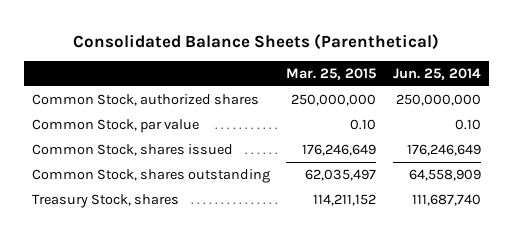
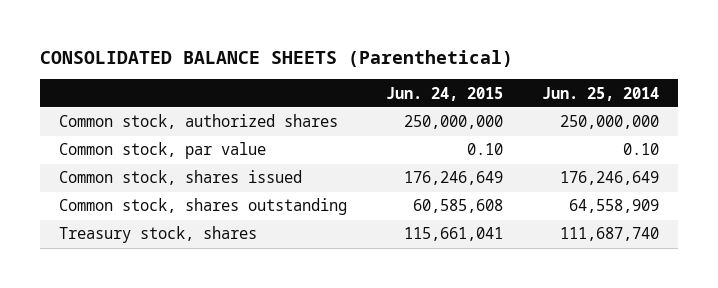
[73,33,440,50] Consolidated Balance Sheets (Parenthetical) -> [39,49,513,67] CONSOLIDATED BALANCE SHEETS (Parenthetical)
[286,68,377,81] Mar. 25, 2015 -> none
none -> [385,86,503,101] Jun. 24, 2015
[31,93,259,106] Common Stock, authorized shares -> [58,114,338,130] Common stock, authorized shares
[31,118,199,133] Common Stock, par value -> [58,142,266,160] Common stock, par value
[31,143,233,156] Common Stock, shares issued -> [58,170,302,186] Common stock, shares issued
[31,168,270,183] Common Stock, shares outstanding -> [58,198,347,216] Common stock, shares outstanding
[31,193,179,208] Treasury Stock, shares -> [58,226,257,244] Treasury stock, shares

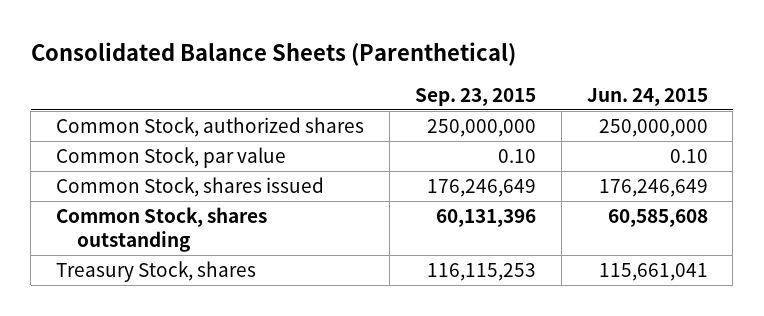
[39,49,513,67] CONSOLIDATED BALANCE SHEETS (Parenthetical) -> [30,41,516,66] Consolidated Balance Sheets (Parenthetical)
[541,86,659,101] Jun. 25, 2014 -> none
none -> [414,87,536,106] Sep. 23, 2015
[58,114,338,130] Common stock, authorized shares -> [56,117,365,138] Common Stock, authorized shares
[58,142,266,160] Common stock, par value -> [56,147,287,169] Common Stock, par value
[58,170,302,186] Common stock, shares issued -> [56,177,325,198] Common Stock, shares issued
[58,198,347,216] Common stock, shares outstanding -> [56,207,268,253] Common Stock, shares outstanding
[58,226,257,244] Treasury stock, shares -> [56,261,257,283] Treasury Stock, shares

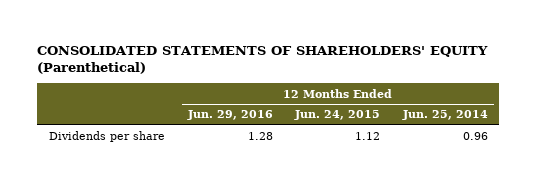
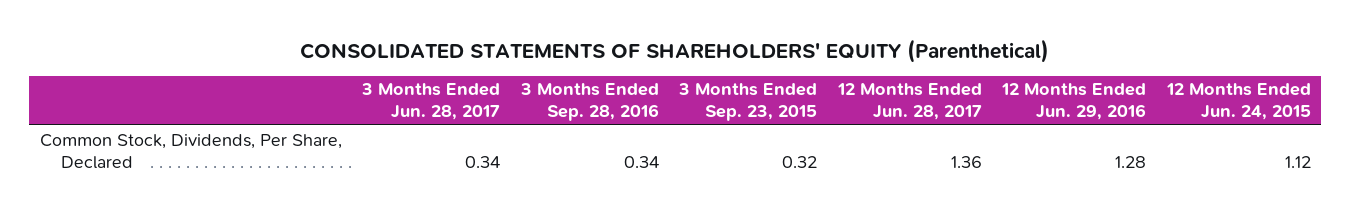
[402,110,489,121] Jun. 25, 2014 -> none
none -> [361,83,501,121] 3 Months Ended Jun. 28, 2017
none -> [519,83,659,122] 3 Months Ended Sep. 28, 2016
none -> [678,83,818,122] 3 Months Ended Sep. 23, 2015
none -> [836,83,982,121] 12 Months Ended Jun. 28, 2017
[48,131,165,143] Dividends per share -> [39,133,342,169] Common Stock, Dividends, Per Share, Declared

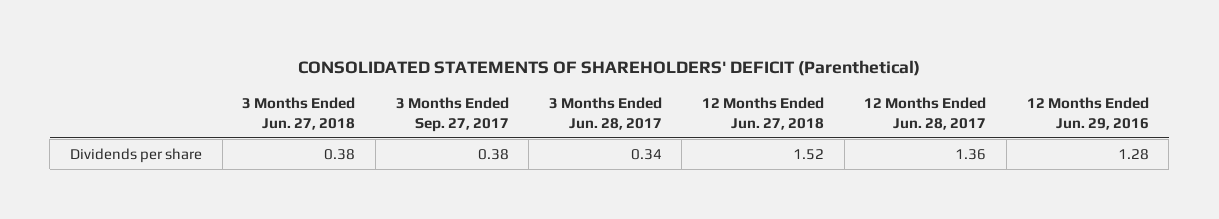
[300,38,1050,63] CONSOLIDATED STATEMENTS OF SHAREHOLDERS' EQUITY (Parenthetical) -> [298,60,921,77] CONSOLIDATED STATEMENTS OF SHAREHOLDERS' DEFICIT (Parenthetical)
[519,83,659,122] 3 Months Ended Sep. 28, 2016 -> none
[678,83,818,122] 3 Months Ended Sep. 23, 2015 -> none
[1165,83,1311,121] 12 Months Ended Jun. 24, 2015 -> none
none -> [242,97,356,130] 3 Months Ended Jun. 27, 2018
none -> [395,97,509,132] 3 Months Ended Sep. 27, 2017
none -> [702,97,825,130] 12 Months Ended Jun. 27, 2018
[39,133,342,169] Common Stock, Dividends, Per Share, Declared -> [70,148,203,164] Dividends per share

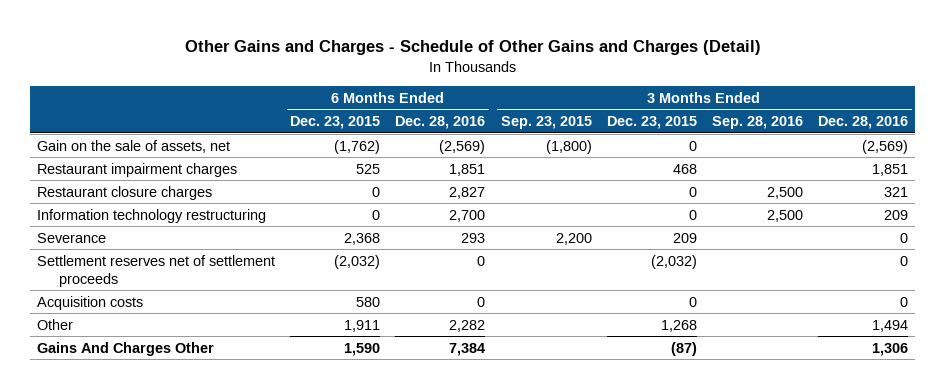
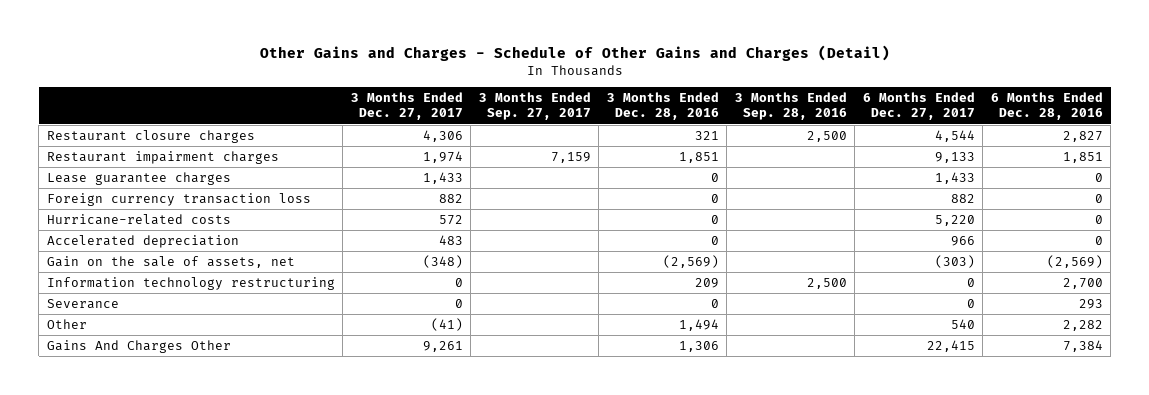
[290,116,381,130] Dec. 23, 2015 -> none
[500,116,592,130] Sep. 23, 2015 -> none
[606,116,697,130] Dec. 23, 2015 -> none
none -> [350,91,463,121] 3 Months Ended Dec. 27, 2017
none -> [478,91,591,121] 3 Months Ended Sep. 27, 2017
none -> [862,91,975,121] 6 Months Ended Dec. 27, 2017
[37,162,238,177] Restaurant impairment charges -> [46,150,279,164] Restaurant impairment charges
none -> [46,171,231,185] Lease guarantee charges
none -> [46,192,311,206] Foreign currency transaction loss
none -> [46,213,231,225] Hurricane-related costs
none -> [46,234,239,248] Accelerated depreciation
[37,139,231,153] Gain on the sale of assets, net -> [46,255,295,268] Gain on the sale of assets, net
[37,254,276,287] Settlement reserves net of settlement proceeds -> none
[37,295,144,310] Acquisition costs -> none

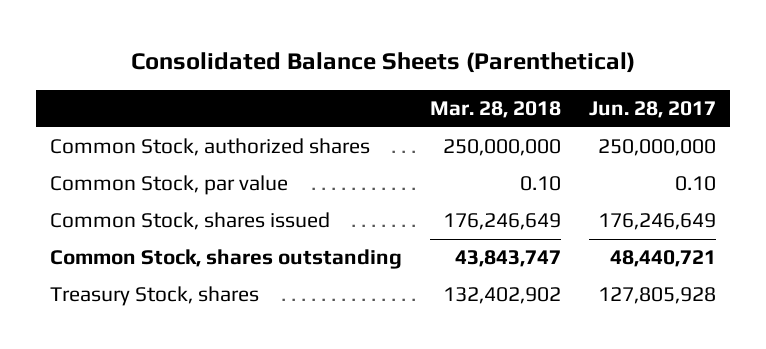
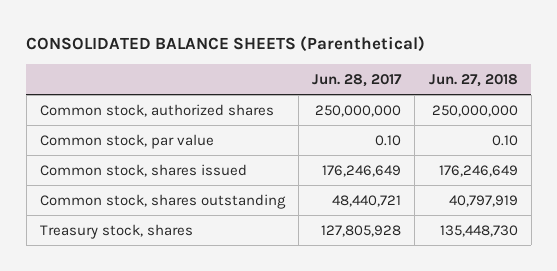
[130,51,635,73] Consolidated Balance Sheets (Parenthetical) -> [26,36,426,53] CONSOLIDATED BALANCE SHEETS (Parenthetical)
[429,101,561,119] Mar. 28, 2018 -> none
none -> [428,73,518,87] Jun. 27, 2018
[49,138,370,157] Common Stock, authorized shares -> [39,103,274,117] Common stock, authorized shares
[49,175,288,196] Common Stock, par value -> [39,133,214,149] Common stock, par value
[49,212,330,231] Common Stock, shares issued -> [39,163,247,177] Common stock, shares issued
[49,249,402,270] Common Stock, shares outstanding -> [39,193,286,209] Common stock, shares outstanding
[49,286,259,307] Treasury Stock, shares -> [39,223,193,239] Treasury stock, shares

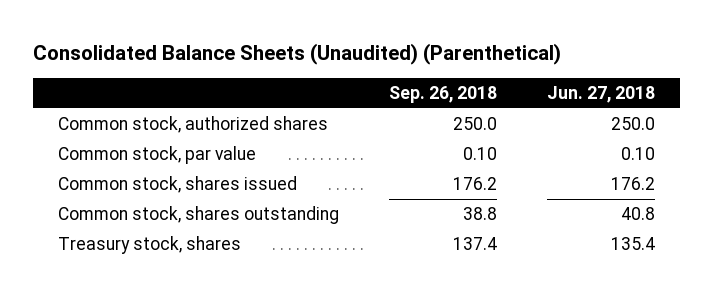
[26,36,426,53] CONSOLIDATED BALANCE SHEETS (Parenthetical) -> [33,43,562,66] Consolidated Balance Sheets (Unaudited) (Parenthetical)
[312,73,403,87] Jun. 28, 2017 -> none
none -> [388,86,497,104] Sep. 26, 2018
[431,104,518,117] 250,000,000 -> [610,117,655,131] 250.0
[438,164,518,177] 176,246,649 -> [610,177,655,191] 176.2
[448,194,518,207] 40,797,919 -> [620,207,655,221] 40.8
[439,224,518,237] 135,448,730 -> [610,237,655,251] 135.4

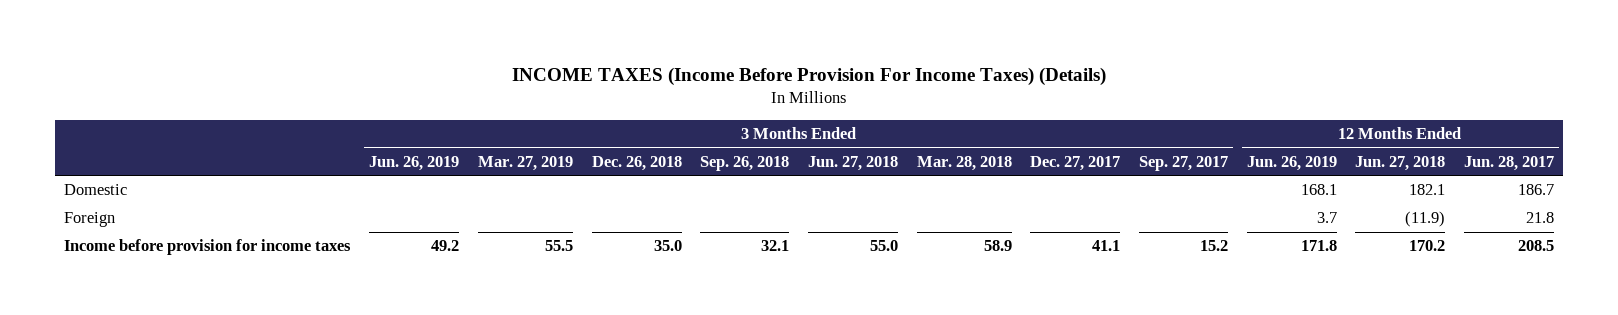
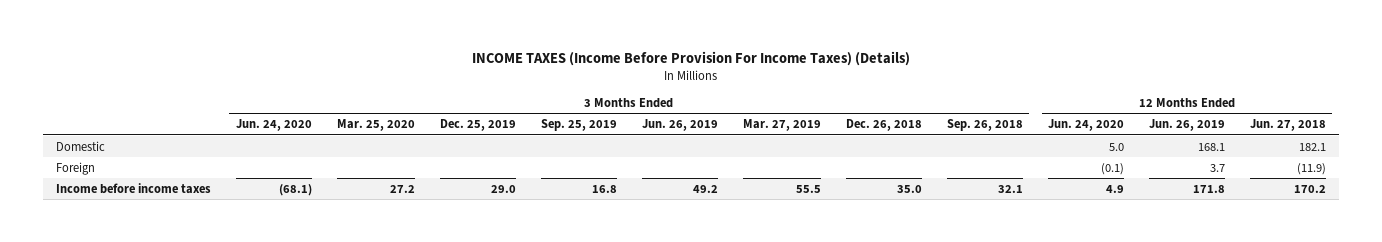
[807,155,898,171] Jun. 27, 2018 -> none
[916,155,1012,171] Mar. 28, 2018 -> none
[1030,155,1121,171] Dec. 27, 2017 -> none
[1138,155,1228,171] Sep. 27, 2017 -> none
[1464,155,1555,171] Jun. 28, 2017 -> none
none -> [235,119,312,132] Jun. 24, 2020
none -> [336,119,415,132] Mar. 25, 2020
none -> [439,119,516,132] Dec. 25, 2019
none -> [540,119,617,132] Sep. 25, 2019
none -> [1047,119,1124,132] Jun. 24, 2020
[64,239,352,256] Income before provision for income taxes -> [55,182,211,194] Income before income taxes

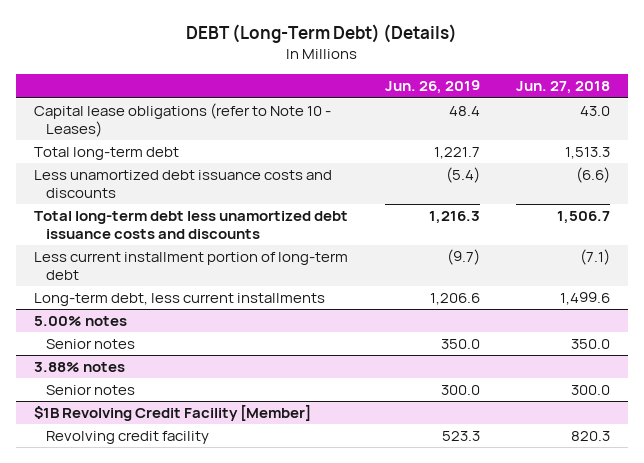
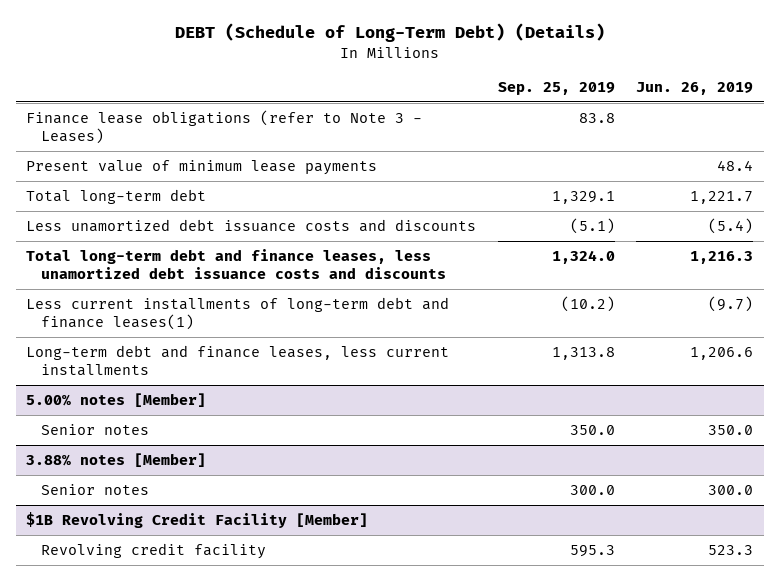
[186,24,458,44] DEBT (Long-Term Debt) (Details) -> [174,23,605,43] DEBT (Schedule of Long-Term Debt) (Details)
[516,81,611,95] Jun. 27, 2018 -> none
none -> [497,81,615,95] Sep. 25, 2019
none -> [26,109,423,145] Finance lease obligations (refer to Note 3 - Leases)
[34,103,332,138] Capital lease obligations (refer to Note 10 - Leases) -> [26,159,378,175] Present value of minimum lease payments
[34,211,349,240] Total long-term debt less unamortized debt issuance costs and discounts -> [26,248,447,280] Total long-term debt and finance leases, less unamortized debt issuance costs and discounts
[34,252,349,281] Less current installment portion of long-term debt -> [26,296,450,331] Less current installments of long-term debt and finance leases(1)
[34,293,326,307] Long-term debt, less current installments -> [26,344,450,377] Long-term debt and finance leases, less current installments
[34,316,128,327] 5.00% notes -> [26,392,207,407] 5.00% notes [Member]
[34,362,126,373] 3.88% notes -> [26,452,207,467] 3.88% notes [Member]

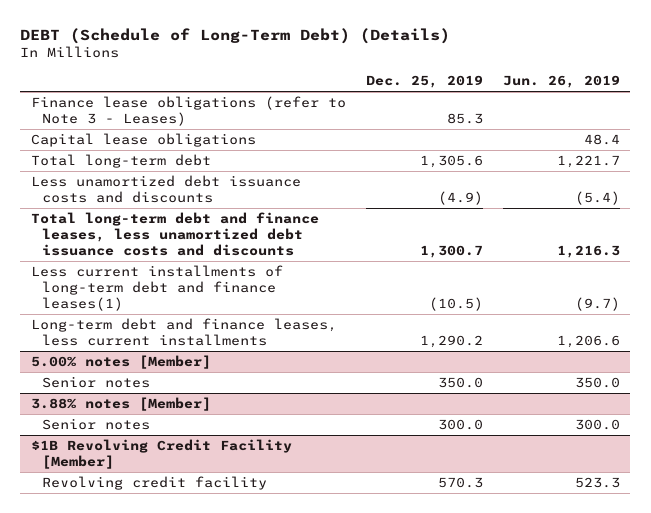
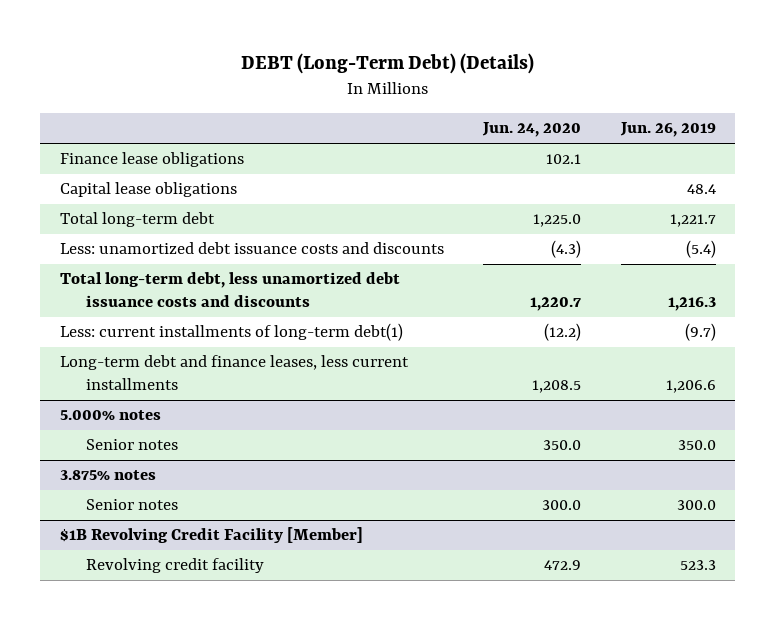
[20,28,451,45] DEBT (Schedule of Long-Term Debt) (Details) -> [240,52,534,74] DEBT (Long-Term Debt) (Details)
[365,75,483,89] Dec. 25, 2019 -> none
none -> [482,122,582,138] Jun. 24, 2020
[30,95,346,127] Finance lease obligations (refer to Note 3 - Leases) -> [59,152,244,168] Finance lease obligations
[30,174,301,204] Less unamortized debt issuance costs and discounts -> [59,242,444,255] Less: unamortized debt issuance costs and discounts
[30,211,319,257] Total long-term debt and finance leases, less unamortized debt issuance costs and discounts -> [59,272,400,307] Total long-term debt, less unamortized debt issuance costs and discounts
[30,264,283,312] Less current installments of long-term debt and finance leases(1) -> [59,323,403,342] Less: current installments of long-term debt(1)
[30,354,211,369] 5.00% notes [Member] -> none
none -> [59,410,161,421] 5.000% notes
[30,396,211,411] 3.88% notes [Member] -> none
none -> [59,470,156,481] 3.875% notes

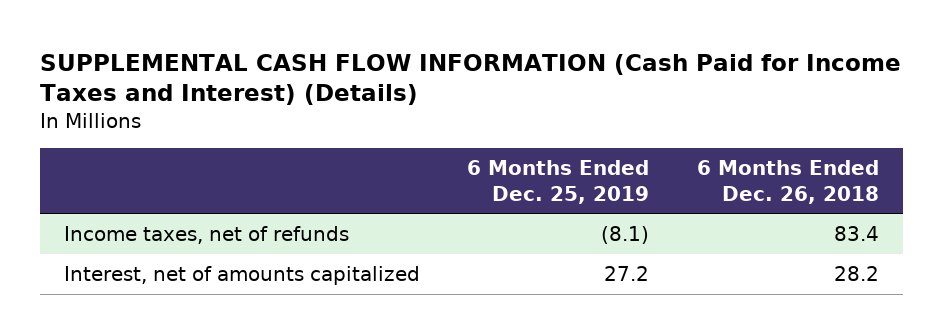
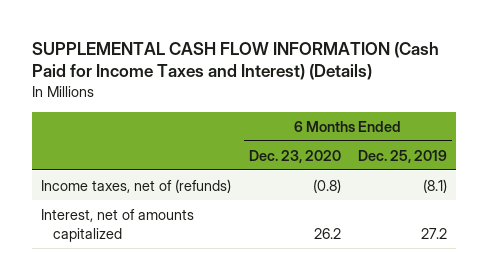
[696,160,879,204] 6 Months Ended Dec. 26, 2018 -> none
none -> [248,149,341,163] Dec. 23, 2020
[63,226,349,245] Income taxes, net of refunds -> [40,178,231,193] Income taxes, net of (refunds)

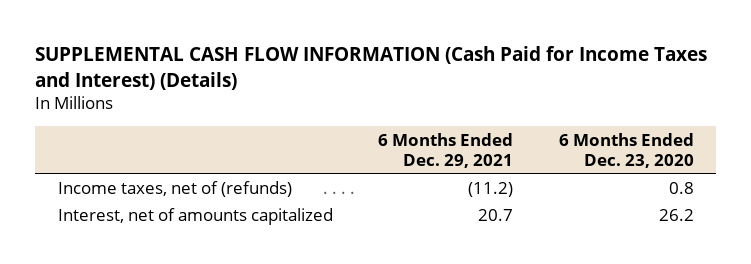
[358,149,448,163] Dec. 25, 2019 -> none
none -> [378,132,514,169] 6 Months Ended Dec. 29, 2021
[312,178,341,193] (0.8) -> [668,182,694,195] 0.8

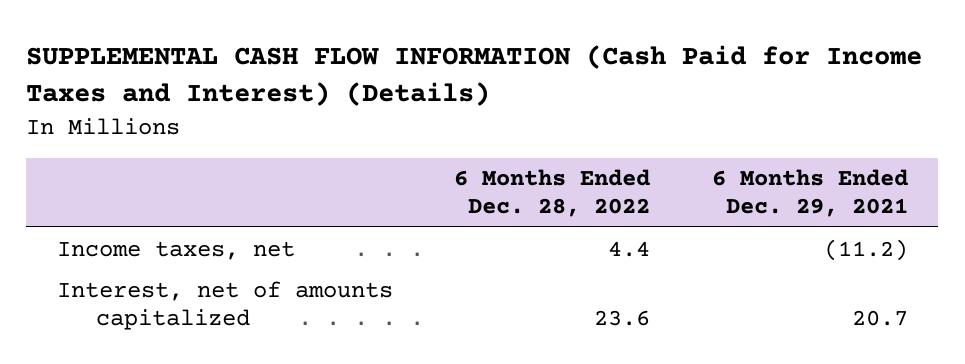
[558,132,694,169] 6 Months Ended Dec. 23, 2020 -> none
none -> [454,169,651,218] 6 Months Ended Dec. 28, 2022
[57,181,292,198] Income taxes, net of (refunds) -> [57,240,296,260] Income taxes, net

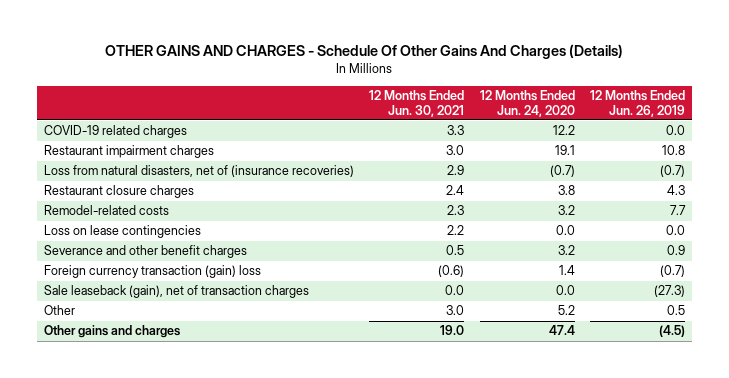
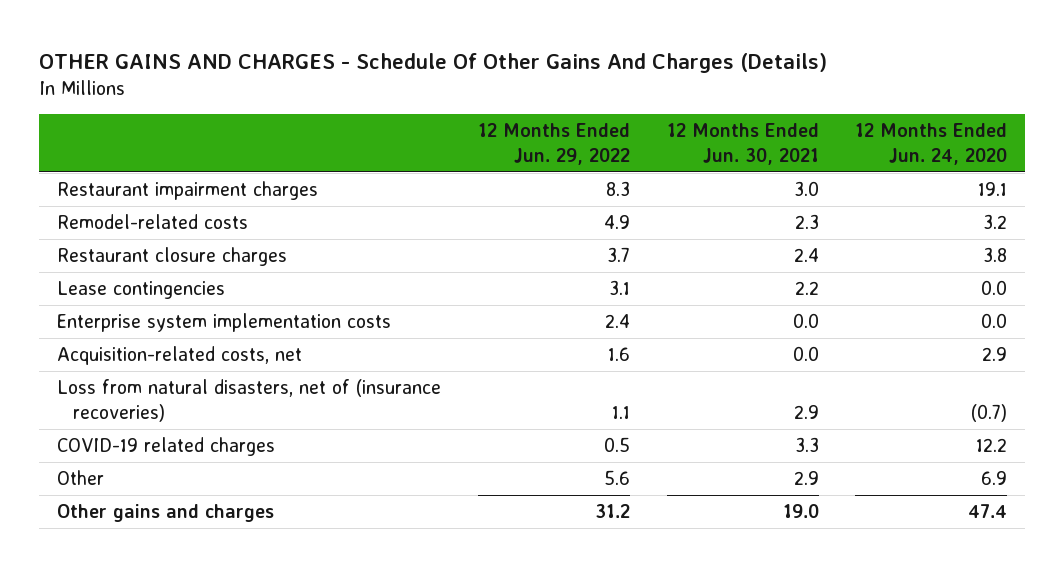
[589,90,685,117] 12 Months Ended Jun. 26, 2019 -> none
none -> [477,123,630,165] 12 Months Ended Jun. 29, 2022
[44,245,248,259] Severance and other benefit charges -> none
[44,265,262,279] Foreign currency transaction (gain) loss -> none
[44,285,310,299] Sale leaseback (gain), net of transaction charges -> none
[44,185,195,199] Restaurant closure charges -> [57,247,288,267] Restaurant closure charges
[44,225,202,239] Loss on lease contingencies -> [57,281,226,300] Lease contingencies
none -> [57,313,392,333] Enterprise system implementation costs
none -> [57,346,303,366] Acquisition-related costs, net
[44,165,355,178] Loss from natural disasters, net of (insurance recoveries) -> [57,379,442,422] Loss from natural disasters, net of (insurance recoveries)
[44,125,188,139] COVID-19 related charges -> [57,437,276,457] COVID-19 related charges
[446,305,465,316] 3.0 -> [793,471,819,486] 2.9
[557,305,575,316] 5.2 -> [981,471,1008,486] 6.9

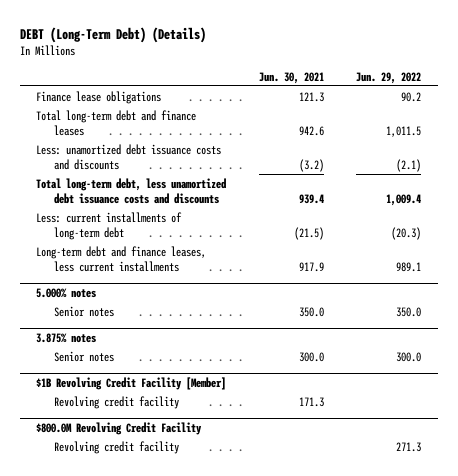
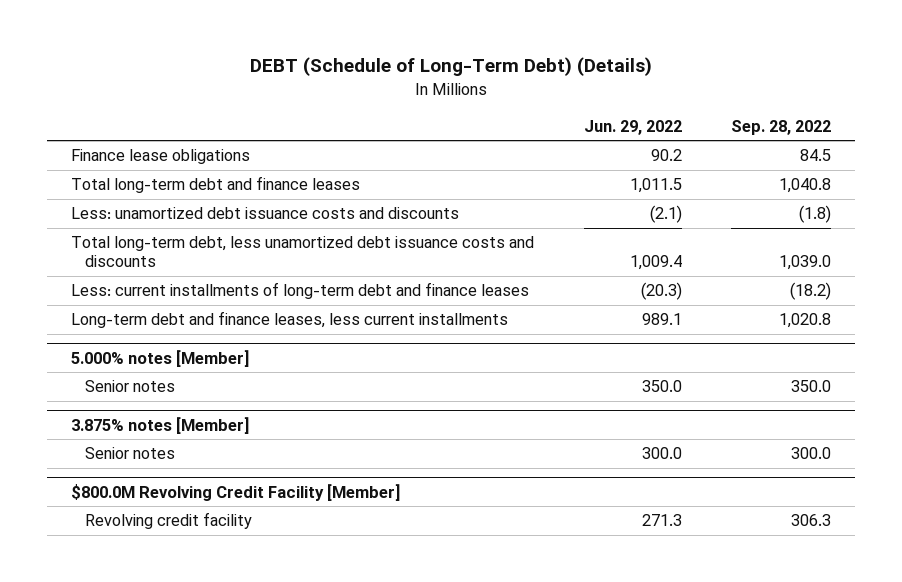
[19,26,206,43] DEBT (Long-Term Debt) (Details) -> [250,57,653,77] DEBT (Schedule of Long-Term Debt) (Details)
[258,71,324,84] Jun. 30, 2021 -> none
none -> [730,119,831,135] Sep. 28, 2022
[36,211,183,240] Less: current installments of long-term debt -> [71,282,530,300] Less: current installments of long-term debt and finance leases
[36,288,97,299] 5.000% notes -> [71,349,251,367] 5.000% notes [Member]
[36,333,97,344] 3.875% notes -> [71,416,251,434] 3.875% notes [Member]
[36,377,227,391] $1B Revolving Credit Facility [Member] -> none
[54,395,180,409] Revolving credit facility -> none
[36,422,203,436] $800.0M Revolving Credit Facility -> [71,483,402,501] $800.0M Revolving Credit Facility [Member]

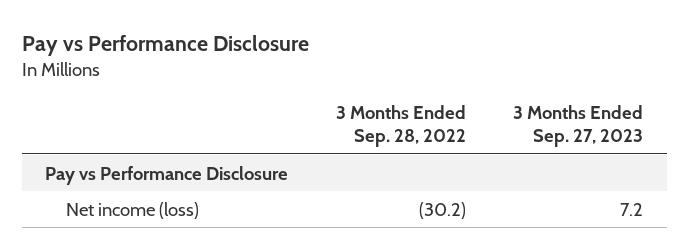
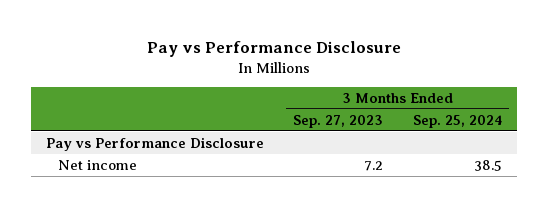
[335,105,466,148] 3 Months Ended Sep. 28, 2022 -> none
none -> [412,114,502,128] Sep. 25, 2024
[66,201,200,219] Net income (loss) -> [57,159,137,170] Net income

